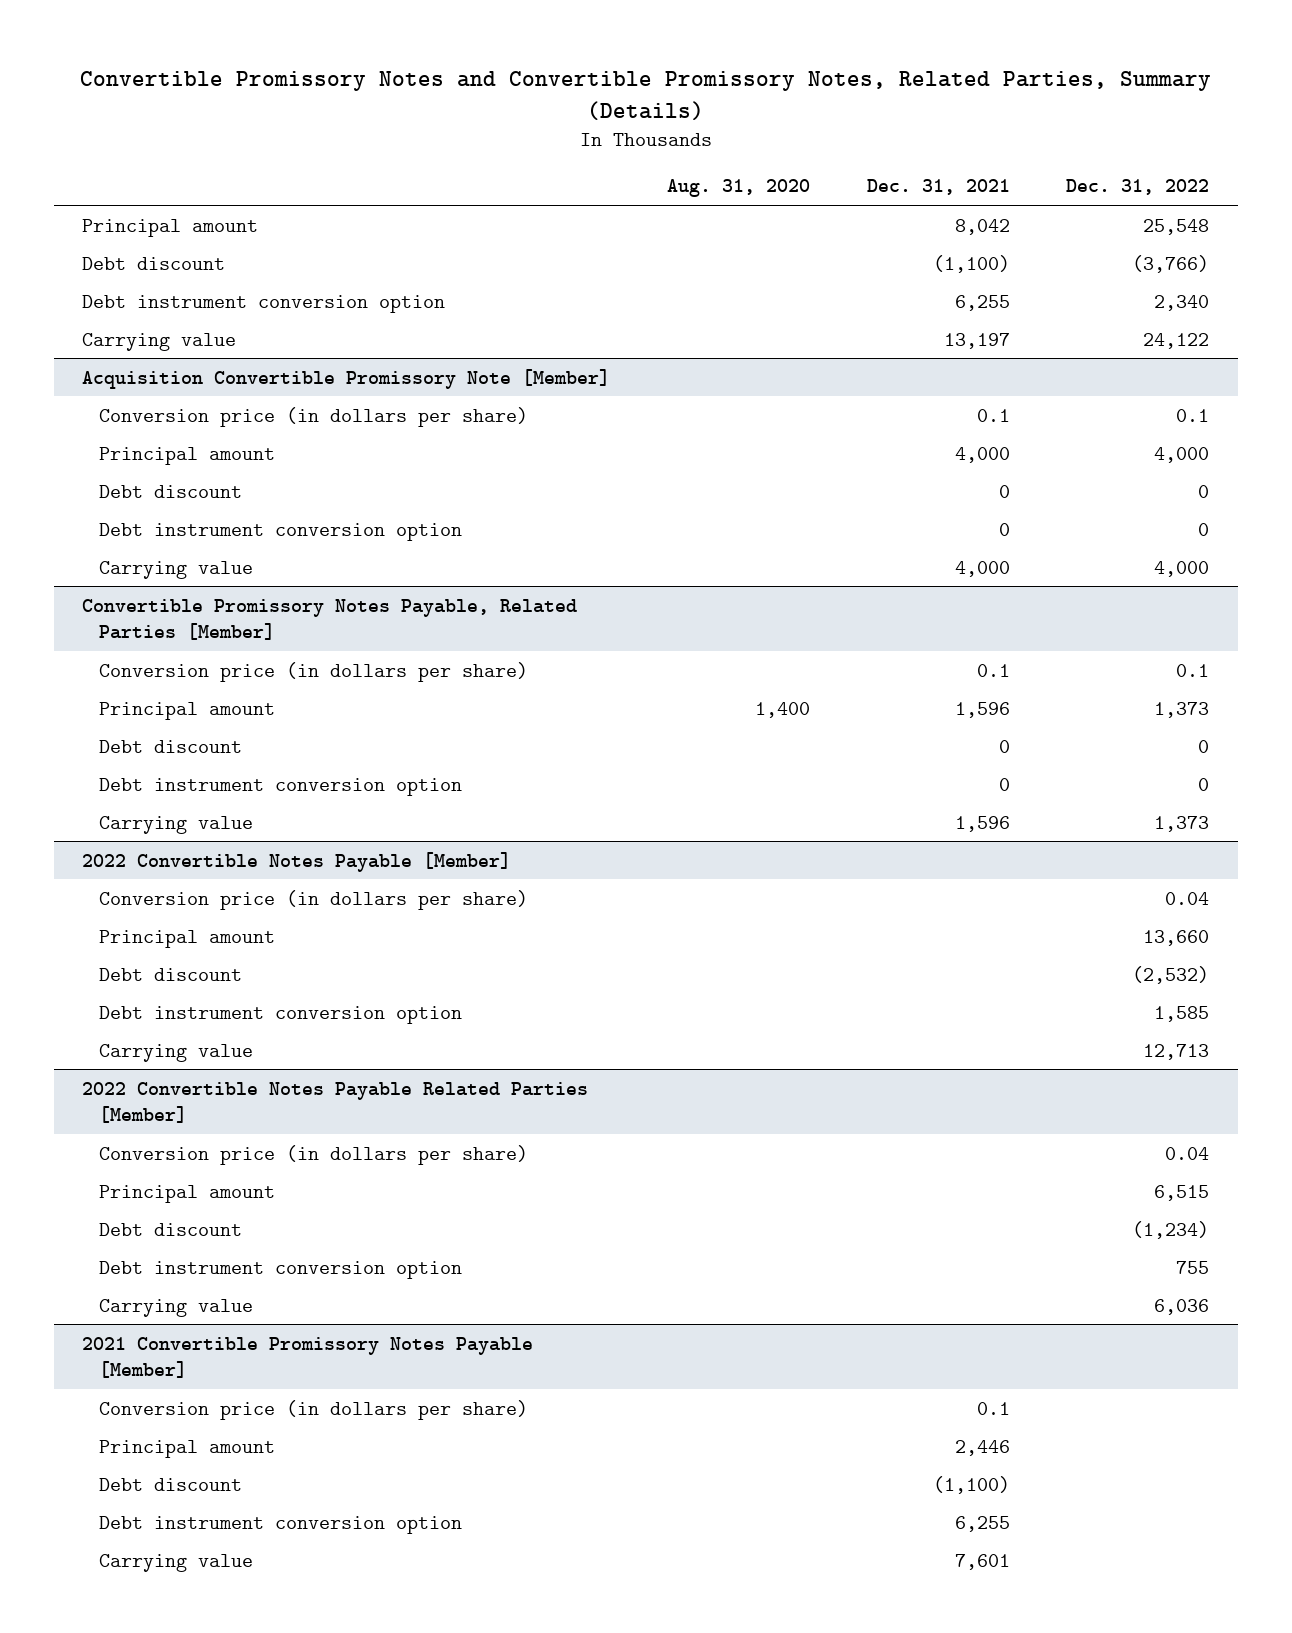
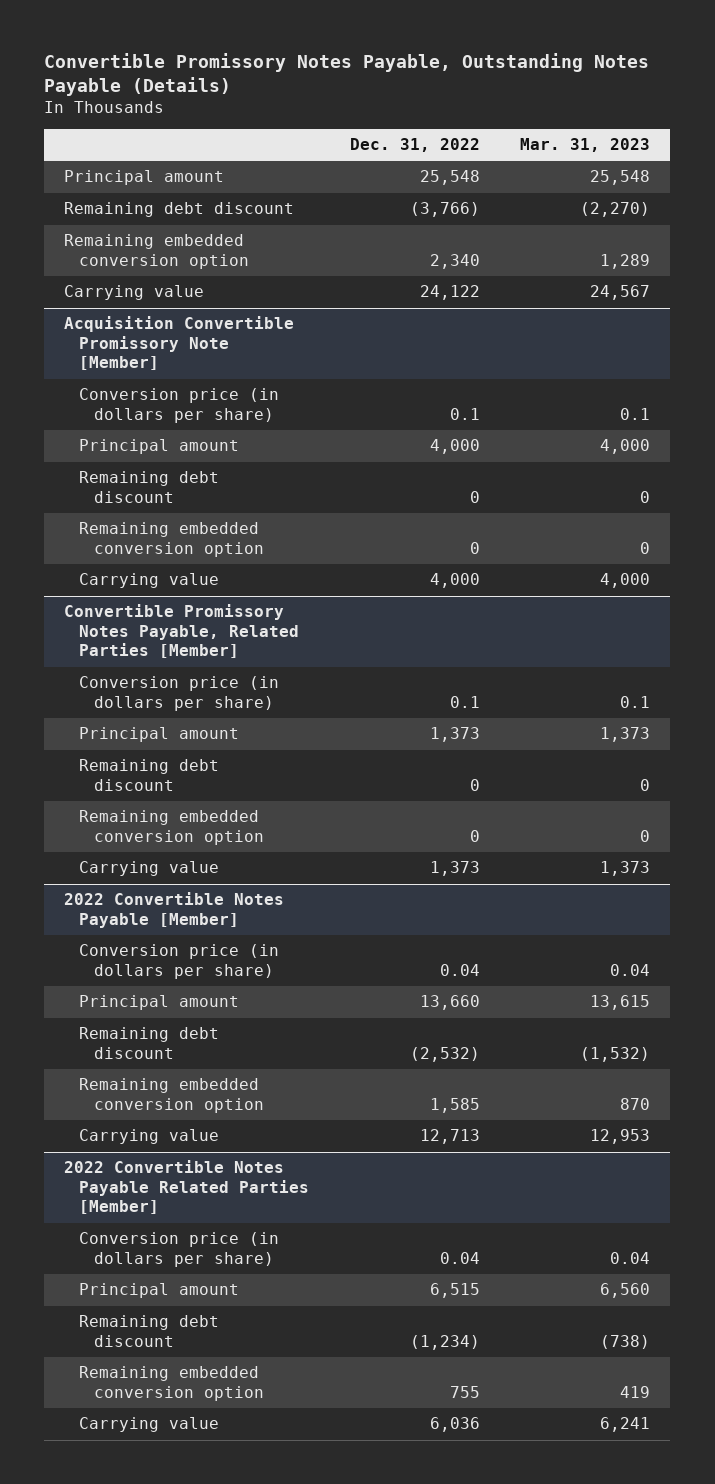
[79,71,1211,121] Convertible Promissory Notes and Convertible Promissory Notes, Related Parties, Summary (Details) -> [44,53,650,97] Convertible Promissory Notes Payable, Outstanding Notes Payable (Details)
[666,179,810,198] Aug. 31, 2020 -> none
[866,179,1010,196] Dec. 31, 2021 -> none
none -> [520,138,651,153] Mar. 31, 2023
[82,256,226,270] Debt discount -> [64,202,295,218] Remaining debt discount
[82,294,446,313] Debt instrument conversion option -> [64,234,250,269] Remaining embedded conversion option
[99,522,463,541] Debt instrument conversion option -> none
[99,484,243,498] Debt discount -> [79,471,220,503] Remaining debt discount
none -> [79,522,265,557] Remaining embedded conversion option
[99,777,463,796] Debt instrument conversion option -> none
[99,739,243,753] Debt discount -> [79,759,220,791] Remaining debt discount
none -> [79,810,265,845] Remaining embedded conversion option
[99,967,243,981] Debt discount -> [79,1027,220,1059] Remaining debt discount
[99,1005,463,1024] Debt instrument conversion option -> [79,1078,265,1113] Remaining embedded conversion option
[99,1222,243,1236] Debt discount -> [79,1315,220,1347] Remaining debt discount
[99,1260,463,1279] Debt instrument conversion option -> [79,1366,265,1401] Remaining embedded conversion option
[82,1336,534,1379] 2021 Convertible Promissory Notes Payable [Member] -> none
[99,1399,529,1420] Conversion price (in dollars per share) -> none
[99,1439,276,1458] Principal amount -> none
[99,1477,243,1491] Debt discount -> none
[99,1515,463,1534] Debt instrument conversion option -> none
[99,1553,254,1572] Carrying value -> none

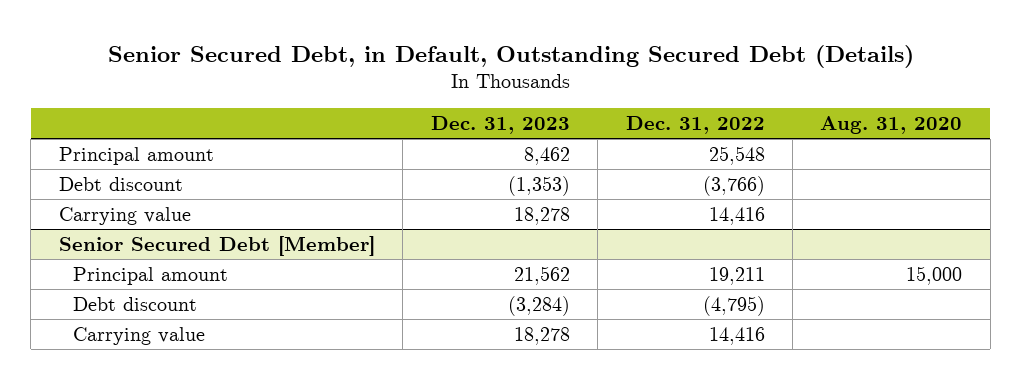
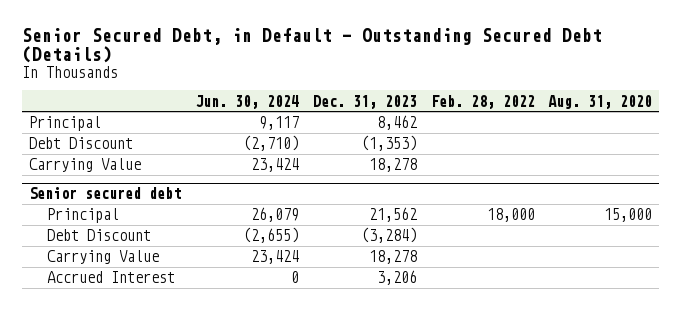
[107,44,914,68] Senior Secured Debt, in Default, Outstanding Secured Debt (Details) -> [22,27,603,63] Senior Secured Debt, in Default - Outstanding Secured Debt (Details)
[625,115,765,134] Dec. 31, 2022 -> none
none -> [194,94,299,109] Jun. 30, 2024
none -> [430,94,535,109] Feb. 28, 2022
[58,146,214,165] Principal amount -> [29,116,102,132] Principal
[58,176,183,191] Debt discount -> [29,137,134,150] Debt Discount
[58,206,191,225] Carrying value -> [29,158,142,173] Carrying Value
[58,235,375,256] Senior Secured Debt [Member] -> [29,187,182,200] Senior secured debt
[72,266,228,285] Principal amount -> [47,208,120,224] Principal
[72,296,197,311] Debt discount -> [47,229,152,242] Debt Discount
[72,326,205,345] Carrying value -> [47,250,160,265] Carrying Value
none -> [47,271,176,284] Accrued Interest

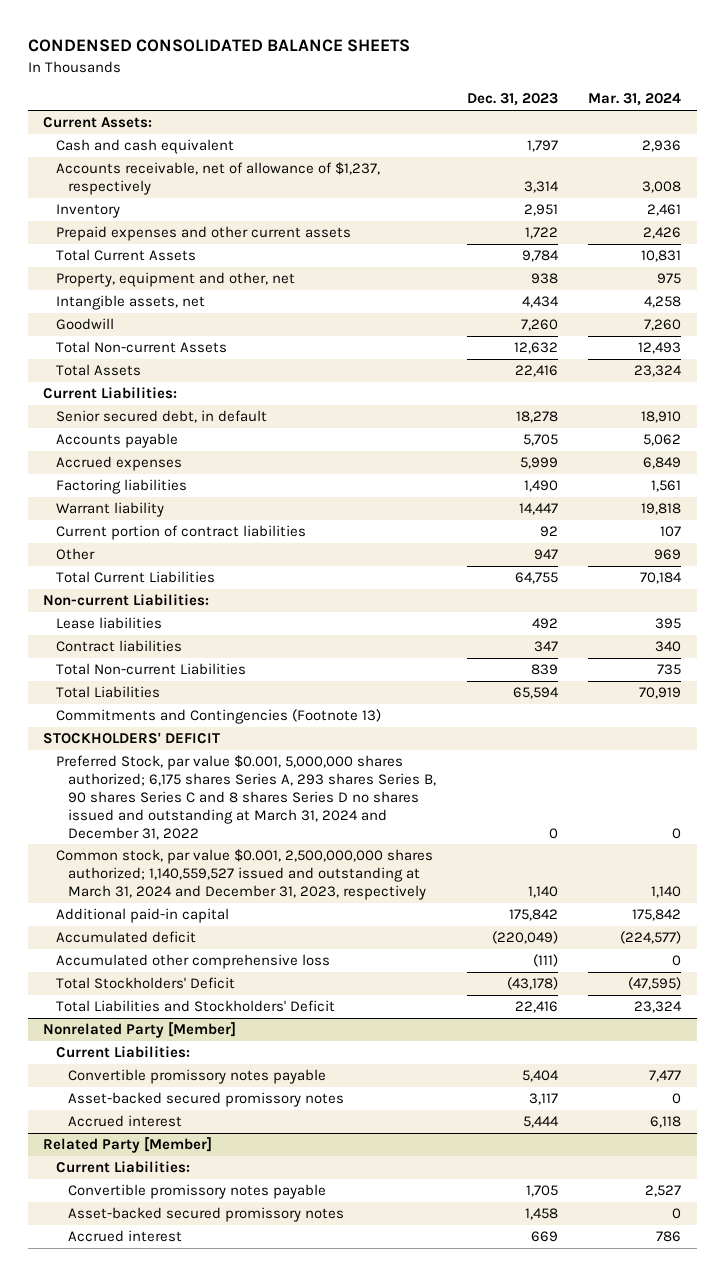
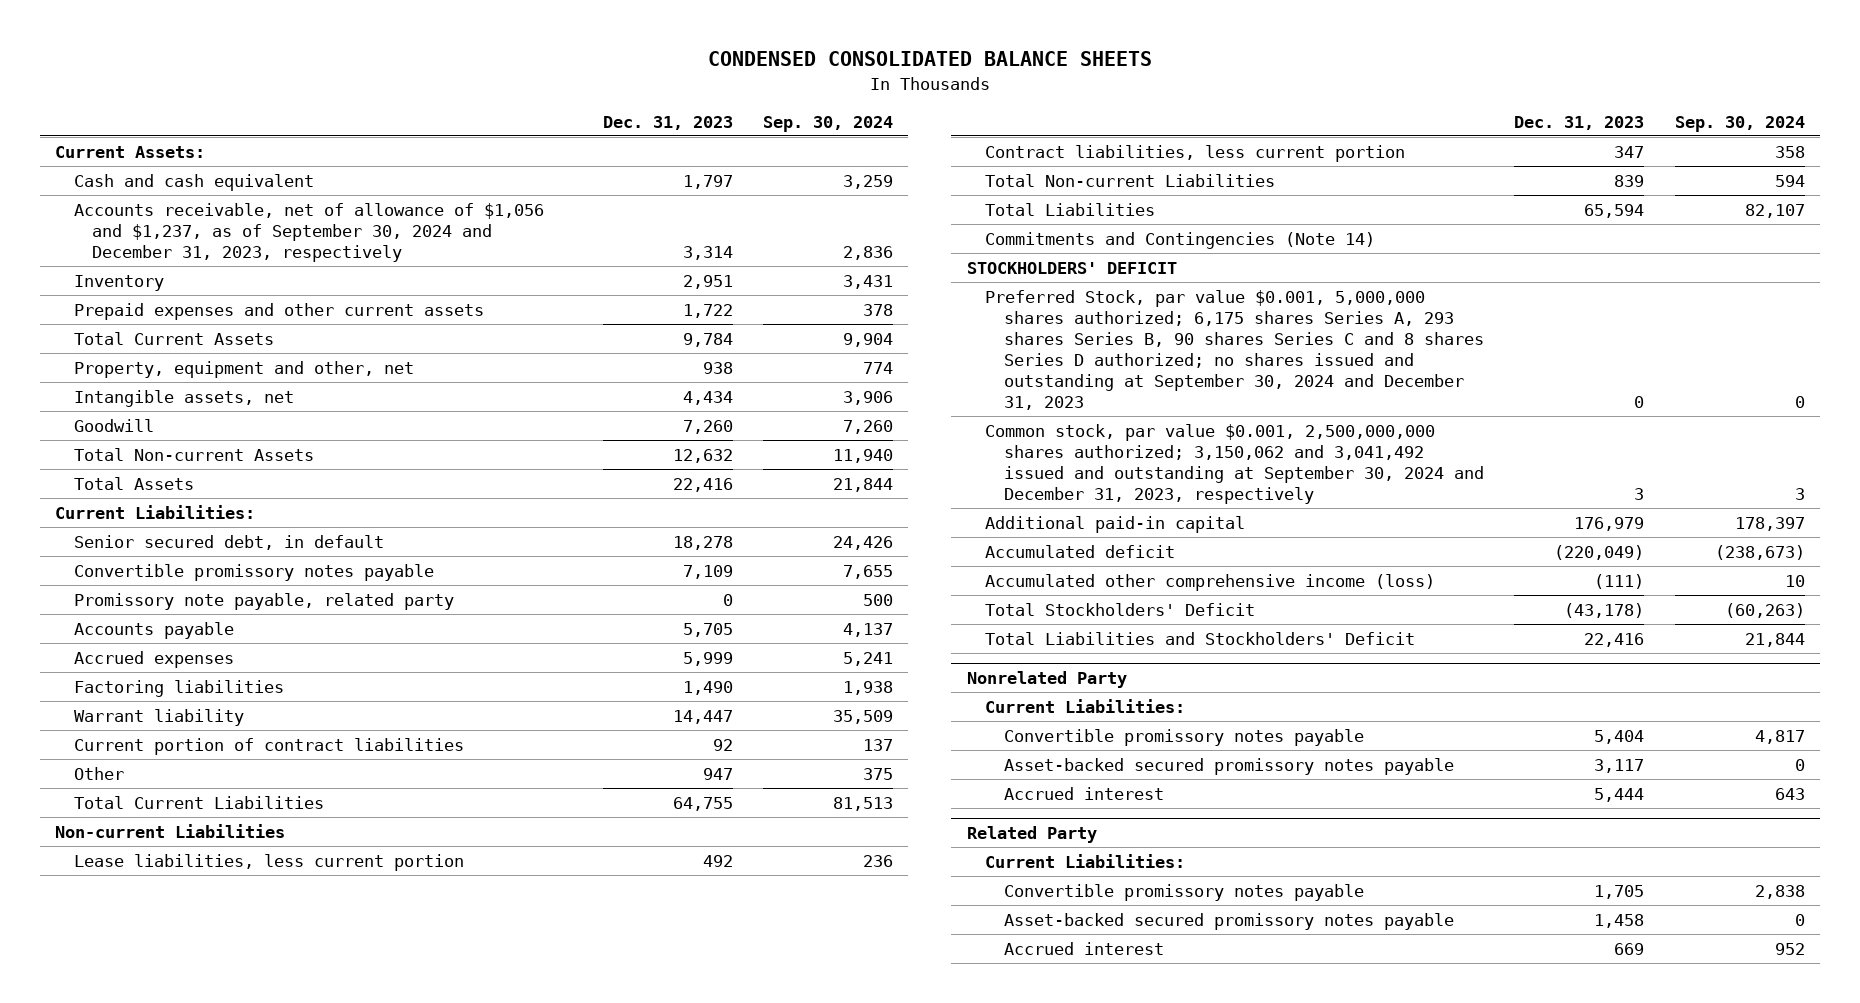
[588,93,682,107] Mar. 31, 2024 -> none
none -> [763,115,894,132] Sep. 30, 2024
[55,162,380,196] Accounts receivable, net of allowance of $1,237, respectively -> [73,202,544,262] Accounts receivable, net of allowance of $1,056 and $1,237, as of September 30, 2024 and December 31, 2023, respectively
none -> [73,563,434,581] Convertible promissory notes payable
none -> [73,592,454,610] Promissory note payable, related party
[43,594,210,607] Non-current Liabilities: -> [55,823,286,838] Non-current Liabilities
[55,617,162,630] Lease liabilities -> [73,853,464,871] Lease liabilities, less current portion
[55,640,182,653] Contract liabilities -> [985,144,1406,162] Contract liabilities, less current portion
[55,709,381,725] Commitments and Contingencies (Footnote 13) -> [985,231,1376,249] Commitments and Contingencies (Note 14)
[55,755,437,840] Preferred Stock, par value $0.001, 5,000,000 shares authorized; 6,175 shares Series A, 293 shares Series B, 90 shares Series C and 8 shares Series D no shares issued and outstanding at March 31, 2024 and December 31, 2022 -> [985,289,1484,410] Preferred Stock, par value $0.001, 5,000,000 shares authorized; 6,175 shares Series A, 293 shares Series B, 90 shares Series C and 8 shares Series D authorized; no shares issued and outstanding at September 30, 2024 and December 31, 2023
[55,849,433,900] Common stock, par value $0.001, 2,500,000,000 shares authorized; 1,140,559,527 issued and outstanding at March 31, 2024 and December 31, 2023, respectively -> [985,423,1484,504] Common stock, par value $0.001, 2,500,000,000 shares authorized; 3,150,062 and 3,041,492 issued and outstanding at September 30, 2024 and December 31, 2023, respectively
[527,885,558,898] 1,140 -> [1634,487,1645,500] 3
[508,909,558,922] 175,842 -> [1574,516,1645,531] 176,979
[55,954,330,970] Accumulated other comprehensive loss -> [985,573,1436,591] Accumulated other comprehensive income (loss)
[43,1022,237,1039] Nonrelated Party [Member] -> [966,671,1127,689] Nonrelated Party
[68,1092,345,1108] Asset-backed secured promissory notes -> [1003,757,1454,775] Asset-backed secured promissory notes payable
[43,1137,213,1154] Related Party [Member] -> [966,826,1097,844] Related Party
[68,1207,345,1223] Asset-backed secured promissory notes -> [1003,912,1454,930] Asset-backed secured promissory notes payable

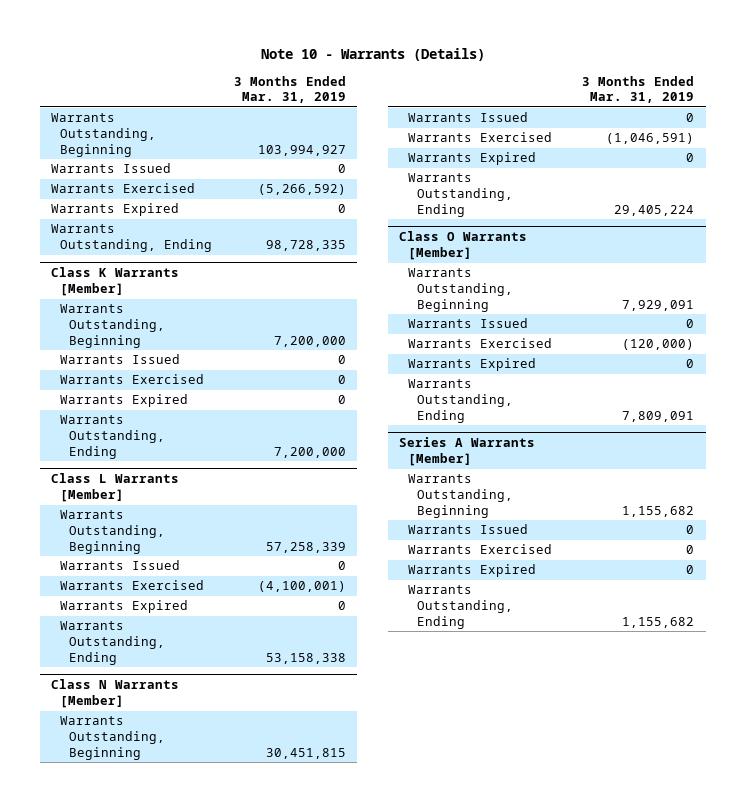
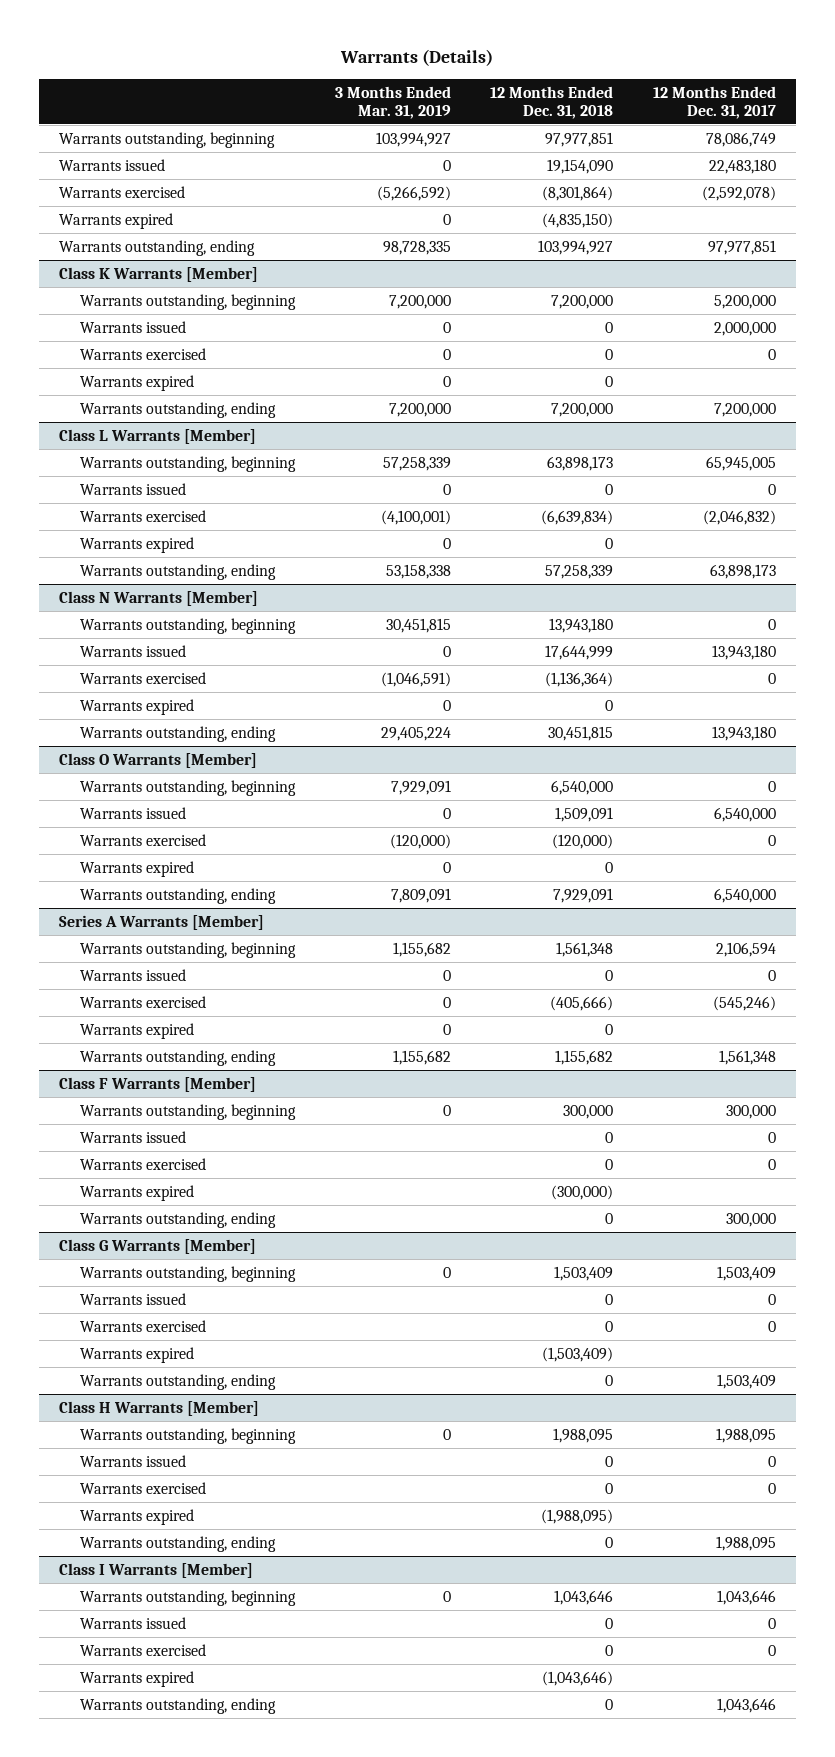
[260,47,485,61] Note 10 - Warrants (Details) -> [340,49,494,67] Warrants (Details)
none -> [490,85,614,119] 12 Months Ended Dec. 31, 2018
none -> [653,85,777,119] 12 Months Ended Dec. 31, 2017
[50,113,156,157] Warrants Outstanding, Beginning -> [58,131,275,148] Warrants outstanding, beginning
[50,163,171,174] Warrants Issued -> [58,158,165,171] Warrants issued
[50,183,195,194] Warrants Exercised -> [58,185,185,198] Warrants exercised
[50,203,179,217] Warrants Expired -> [58,212,173,229] Warrants expired
[50,224,212,253] Warrants Outstanding, Ending -> [58,239,255,256] Warrants outstanding, ending
[59,304,165,348] Warrants Outstanding, Beginning -> [79,293,296,310] Warrants outstanding, beginning
[59,354,180,365] Warrants Issued -> [79,320,186,333] Warrants issued
[59,374,204,385] Warrants Exercised -> [79,347,206,360] Warrants exercised
[59,394,188,408] Warrants Expired -> [79,374,194,391] Warrants expired
[59,415,165,459] Warrants Outstanding, Ending -> [79,401,276,418] Warrants outstanding, ending
[59,510,165,554] Warrants Outstanding, Beginning -> [79,455,296,472] Warrants outstanding, beginning
[59,560,180,571] Warrants Issued -> [79,482,186,495] Warrants issued
[59,580,204,591] Warrants Exercised -> [79,509,206,522] Warrants exercised
[59,600,188,614] Warrants Expired -> [79,536,194,553] Warrants expired
[59,621,165,665] Warrants Outstanding, Ending -> [79,563,276,580] Warrants outstanding, ending
[59,716,165,760] Warrants Outstanding, Beginning -> [79,617,296,634] Warrants outstanding, beginning
[408,112,529,123] Warrants Issued -> [79,644,186,657] Warrants issued
[408,132,553,143] Warrants Exercised -> [79,671,206,684] Warrants exercised
[408,152,537,166] Warrants Expired -> [79,698,194,715] Warrants expired
[408,173,513,217] Warrants Outstanding, Ending -> [79,725,276,742] Warrants outstanding, ending
[408,268,513,312] Warrants Outstanding, Beginning -> [79,779,296,796] Warrants outstanding, beginning
[408,318,529,329] Warrants Issued -> [79,806,186,819] Warrants issued
[408,338,553,349] Warrants Exercised -> [79,833,206,846] Warrants exercised
[408,358,537,372] Warrants Expired -> [79,860,194,877] Warrants expired
[408,379,513,423] Warrants Outstanding, Ending -> [79,887,276,904] Warrants outstanding, ending
[408,474,513,518] Warrants Outstanding, Beginning -> [79,941,296,958] Warrants outstanding, beginning
[408,524,529,535] Warrants Issued -> [79,968,186,981] Warrants issued
[408,544,553,555] Warrants Exercised -> [79,995,206,1008] Warrants exercised
[408,564,537,578] Warrants Expired -> [79,1022,194,1039] Warrants expired
[408,585,513,629] Warrants Outstanding, Ending -> [79,1049,276,1066] Warrants outstanding, ending
none -> [58,1076,256,1092] Class F Warrants [Member]
none -> [79,1103,296,1120] Warrants outstanding, beginning
none -> [79,1130,186,1143] Warrants issued
none -> [79,1157,206,1170] Warrants exercised
none -> [79,1184,194,1201] Warrants expired
none -> [79,1211,276,1228] Warrants outstanding, ending
none -> [58,1238,256,1254] Class G Warrants [Member]
none -> [79,1265,296,1282] Warrants outstanding, beginning
none -> [79,1292,186,1305] Warrants issued
none -> [79,1319,206,1332] Warrants exercised
none -> [79,1346,194,1363] Warrants expired
none -> [79,1373,276,1390] Warrants outstanding, ending
none -> [58,1400,259,1416] Class H Warrants [Member]
none -> [79,1427,296,1444] Warrants outstanding, beginning
none -> [79,1454,186,1467] Warrants issued
none -> [79,1481,206,1494] Warrants exercised
none -> [79,1508,194,1525] Warrants expired
none -> [79,1535,276,1552] Warrants outstanding, ending
none -> [58,1562,253,1578] Class I Warrants [Member]
none -> [79,1589,296,1606] Warrants outstanding, beginning
none -> [79,1616,186,1629] Warrants issued
none -> [79,1643,206,1656] Warrants exercised
none -> [79,1670,194,1687] Warrants expired
none -> [79,1697,276,1714] Warrants outstanding, ending

